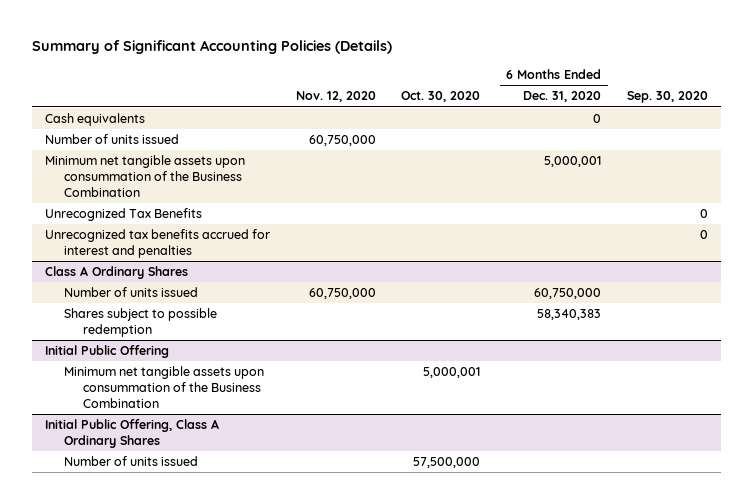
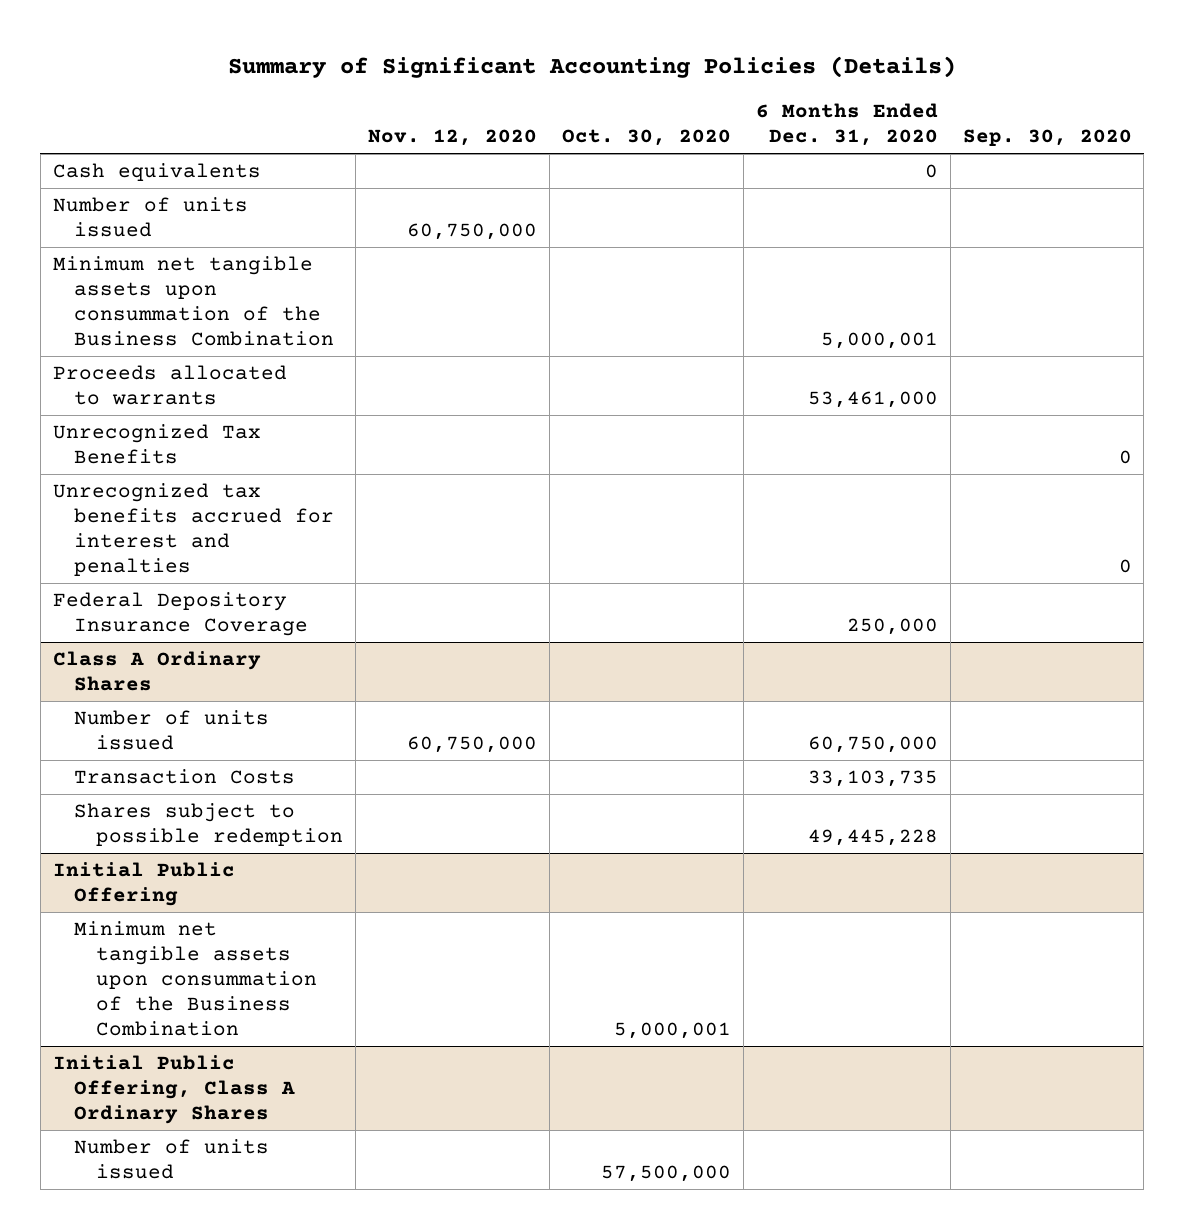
none -> [52,365,287,406] Proceeds allocated to warrants
none -> [52,592,309,637] Federal Depository Insurance Coverage
none -> [74,769,296,785] Transaction Costs
[537,309,602,321] 58,340,383 -> [807,829,938,847] 49,445,228

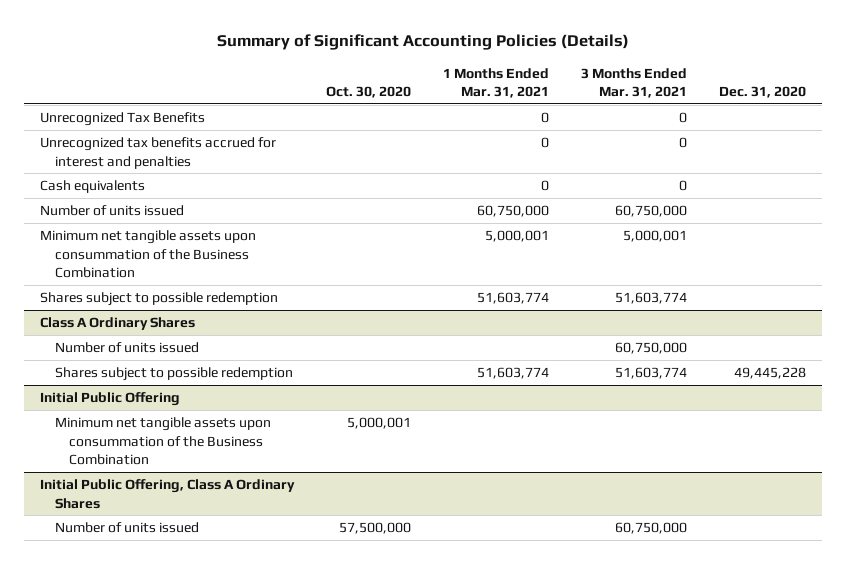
[367,128,537,146] Nov. 12, 2020 -> none
[755,103,938,146] 6 Months Ended Dec. 31, 2020 -> none
[962,128,1132,146] Sep. 30, 2020 -> none
none -> [443,67,550,99] 1 Months Ended Mar. 31, 2021
none -> [581,67,688,99] 3 Months Ended Mar. 31, 2021
none -> [719,86,807,99] Dec. 31, 2020
[52,424,261,465] Unrecognized Tax Benefits -> [40,112,206,127] Unrecognized Tax Benefits
[52,483,335,576] Unrecognized tax benefits accrued for interest and penalties -> [40,137,277,169] Unrecognized tax benefits accrued for interest and penalties
[52,365,287,406] Proceeds allocated to warrants -> none
[52,592,309,637] Federal Depository Insurance Coverage -> none
none -> [40,292,279,307] Shares subject to possible redemption
[74,769,296,785] Transaction Costs -> none

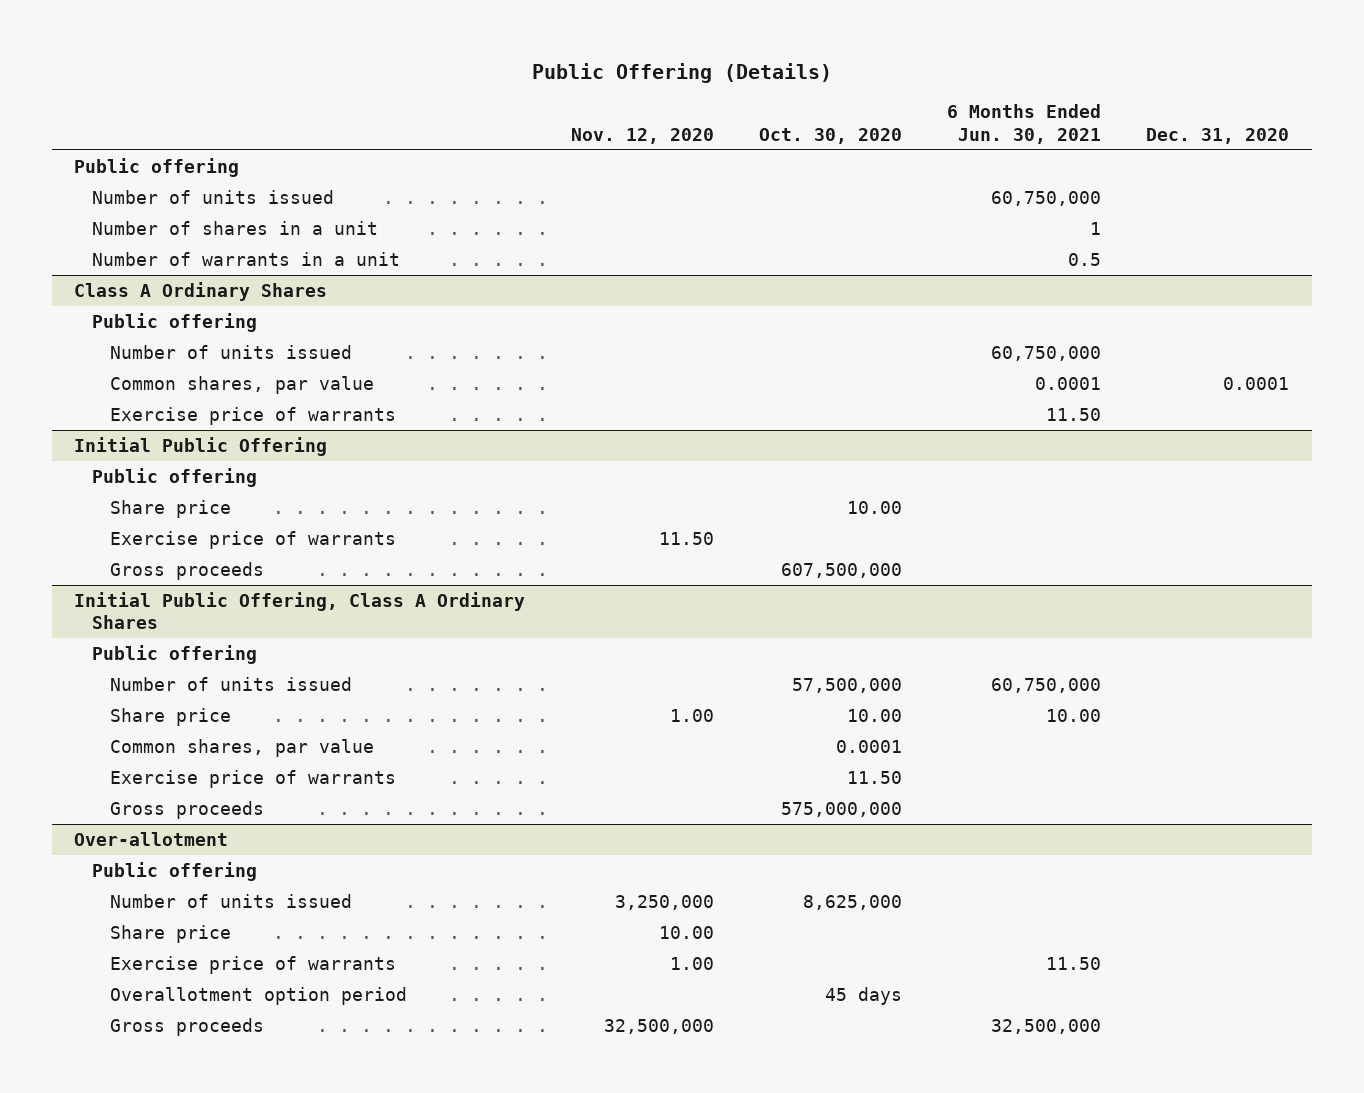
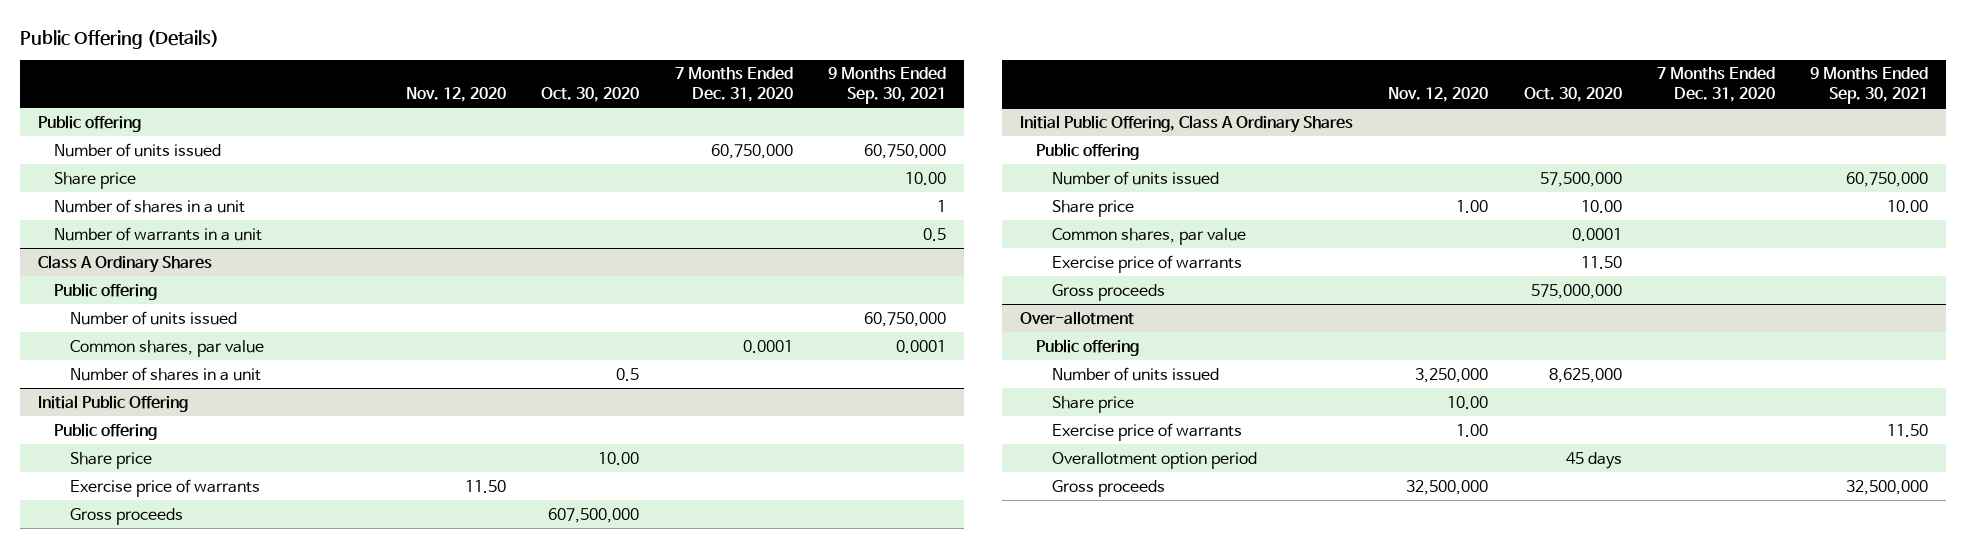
[947,104,1102,145] 6 Months Ended Jun. 30, 2021 -> none
[1146,128,1290,145] Dec. 31, 2020 -> none
none -> [674,67,793,102] 7 Months Ended Dec. 31, 2020
none -> [828,67,947,104] 9 Months Ended Sep. 30, 2021
none -> [53,171,136,189] Share price
[110,406,397,425] Exercise price of warrants -> none
none -> [69,366,261,381] Number of shares in a unit

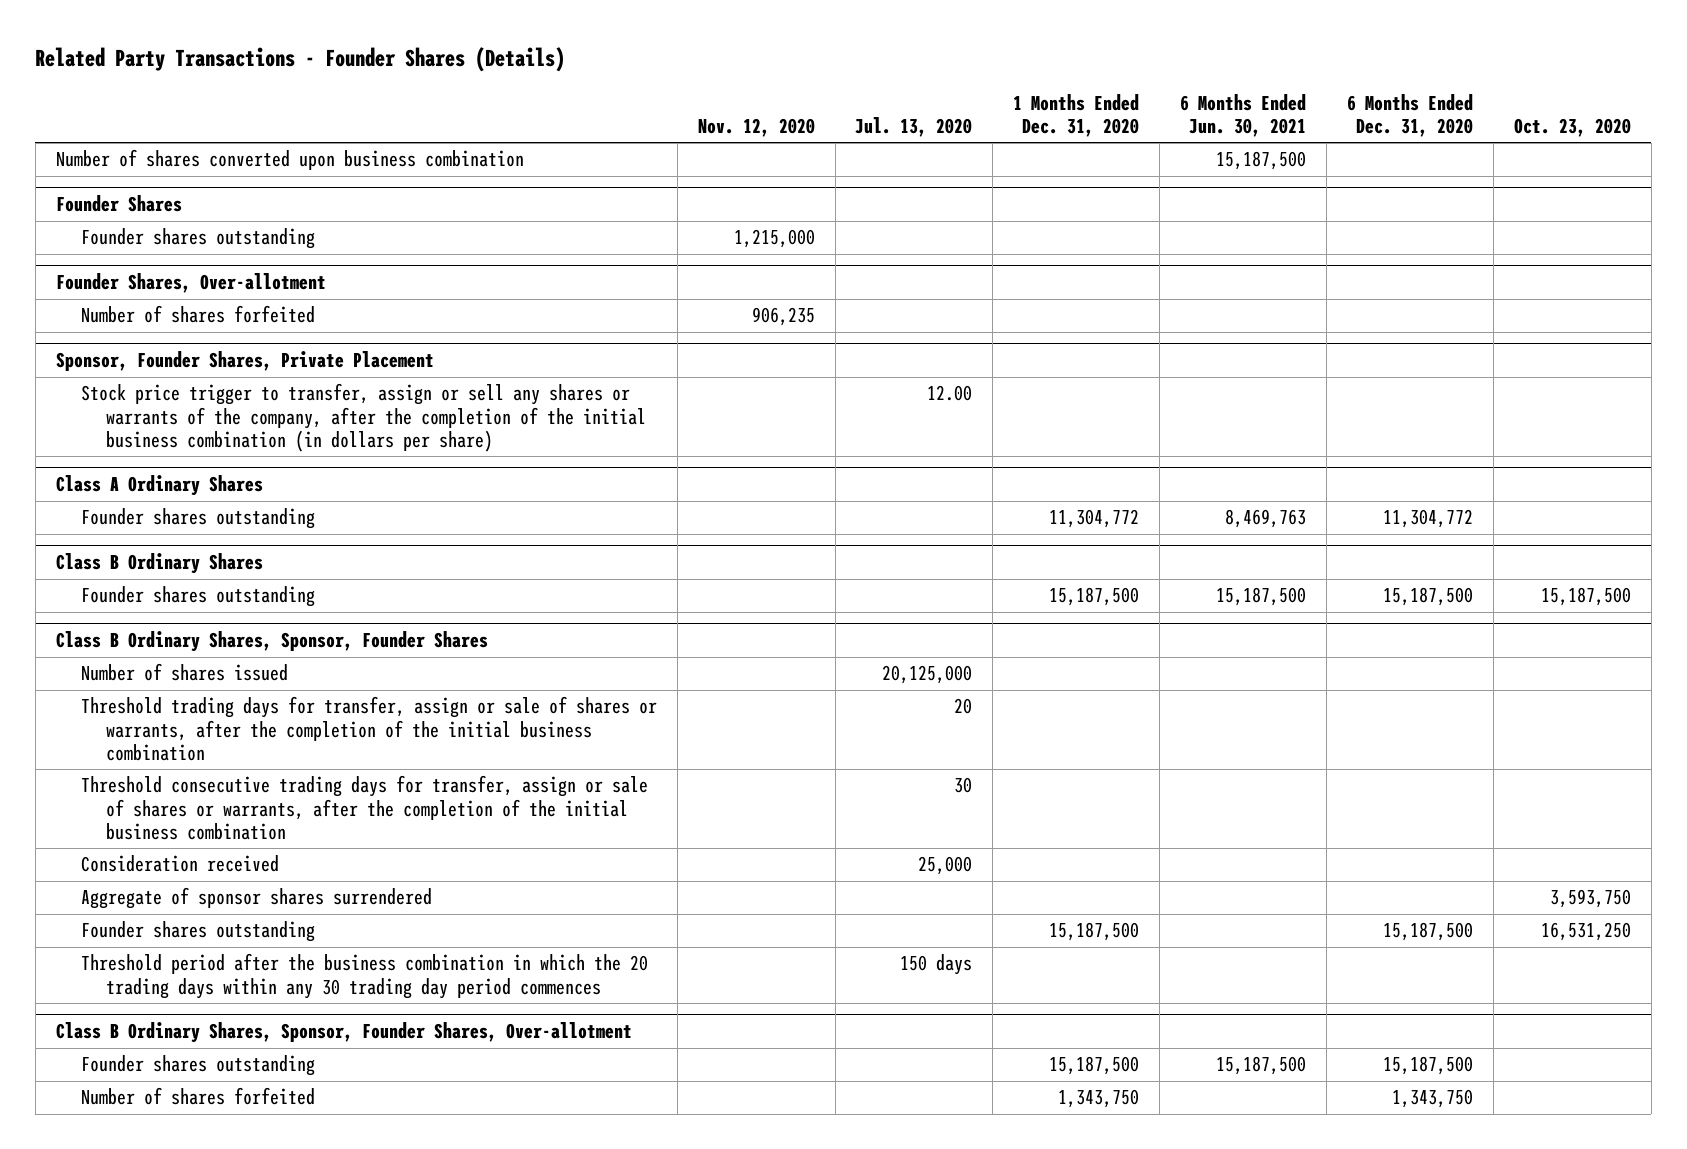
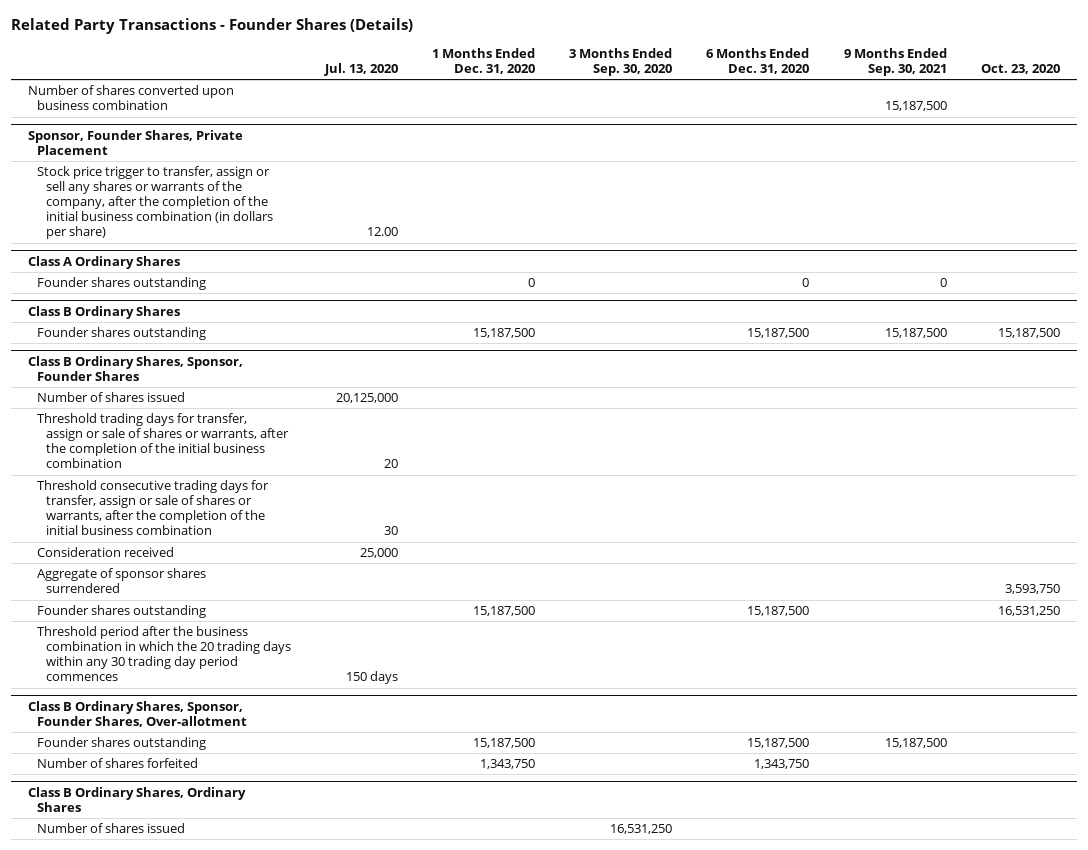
[697,117,815,137] Nov. 12, 2020 -> none
[1180,93,1307,137] 6 Months Ended Jun. 30, 2021 -> none
none -> [569,48,673,77] 3 Months Ended Sep. 30, 2020
none -> [843,48,947,77] 9 Months Ended Sep. 30, 2021
[55,195,182,213] Founder Shares -> none
[80,228,315,250] Founder shares outstanding -> none
[55,273,326,294] Founder Shares, Over-allotment -> none
[80,305,315,324] Number of shares forfeited -> none
[1049,509,1140,529] 11,304,772 -> [528,278,536,288] 0
[1382,509,1473,529] 11,304,772 -> [802,278,810,288] 0
none -> [27,786,246,812] Class B Ordinary Shares, Ordinary Shares
none -> [37,823,186,834] Number of shares issued

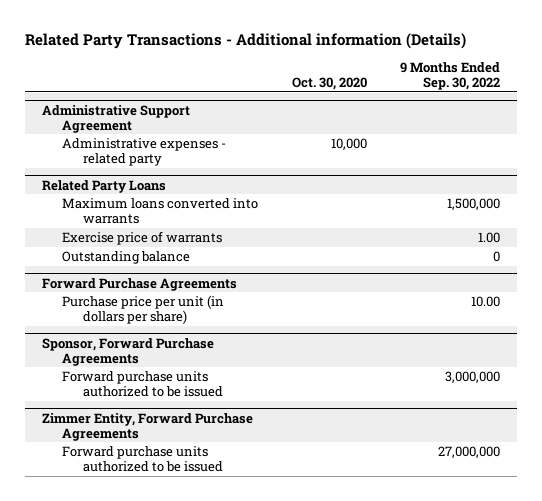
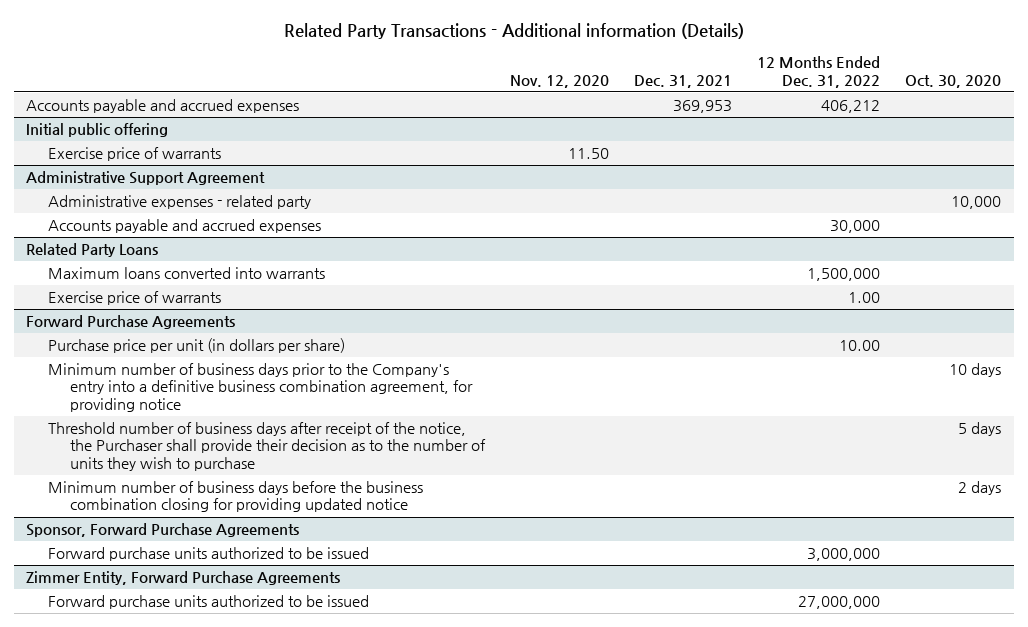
[400,62,501,91] 9 Months Ended Sep. 30, 2022 -> none
none -> [510,74,610,88] Nov. 12, 2020
none -> [634,74,733,88] Dec. 31, 2021
none -> [757,56,881,88] 12 Months Ended Dec. 31, 2022
none -> [26,99,300,114] Accounts payable and accrued expenses
none -> [26,123,169,138] Initial public offering
none -> [48,147,222,162] Exercise price of warrants
none -> [48,219,322,234] Accounts payable and accrued expenses
[62,250,191,264] Outstanding balance -> none
none -> [48,363,474,412] Minimum number of business days prior to the Company's entry into a definitive business combination agreement, for providing notice
none -> [48,422,487,471] Threshold number of business days after receipt of the notice, the Purchaser shall provide their decision as to the number of units they wish to purchase
none -> [48,481,424,513] Minimum number of business days before the business combination closing for providing updated notice

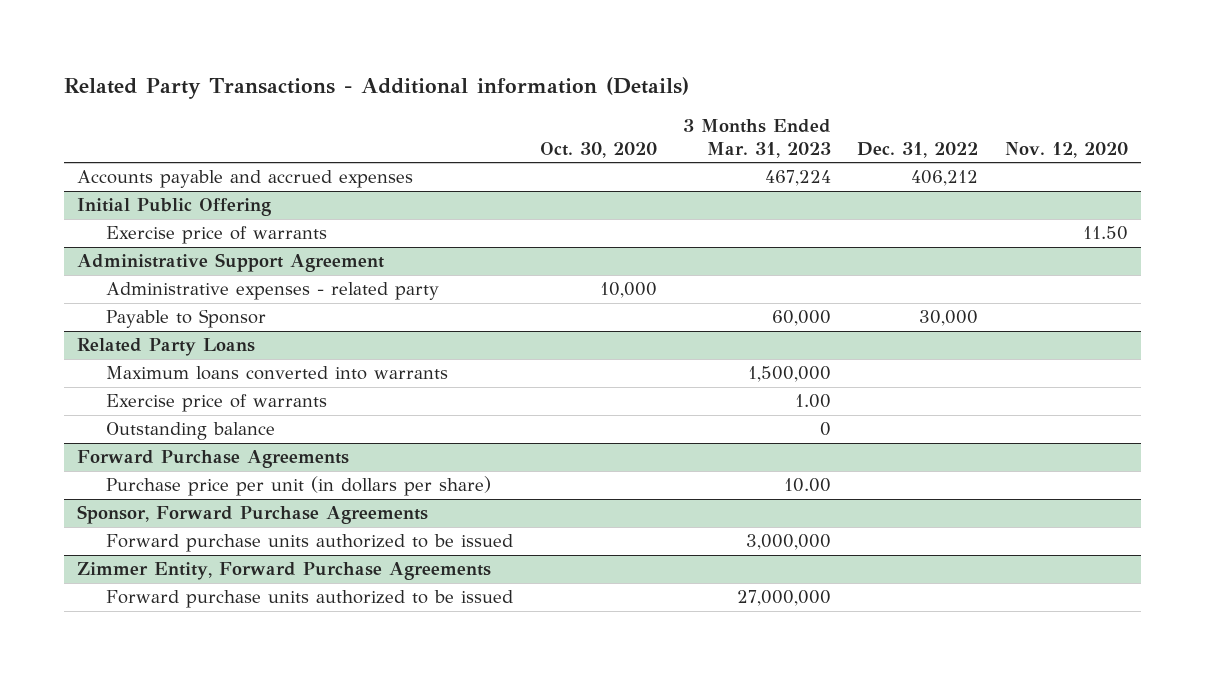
[634,74,733,88] Dec. 31, 2021 -> none
[757,56,881,88] 12 Months Ended Dec. 31, 2022 -> none
none -> [683,118,832,158] 3 Months Ended Mar. 31, 2023
none -> [857,141,979,158] Dec. 31, 2022
[26,123,169,138] Initial public offering -> [76,198,271,217] Initial Public Offering
[48,219,322,234] Accounts payable and accrued expenses -> none
none -> [106,309,267,329] Payable to Sponsor
none -> [106,422,276,441] Outstanding balance
[48,363,474,412] Minimum number of business days prior to the Company's entry into a definitive business combination agreement, for providing notice -> none
[48,422,487,471] Threshold number of business days after receipt of the notice, the Purchaser shall provide their decision as to the number of units they wish to purchase -> none
[48,481,424,513] Minimum number of business days before the business combination closing for providing updated notice -> none

